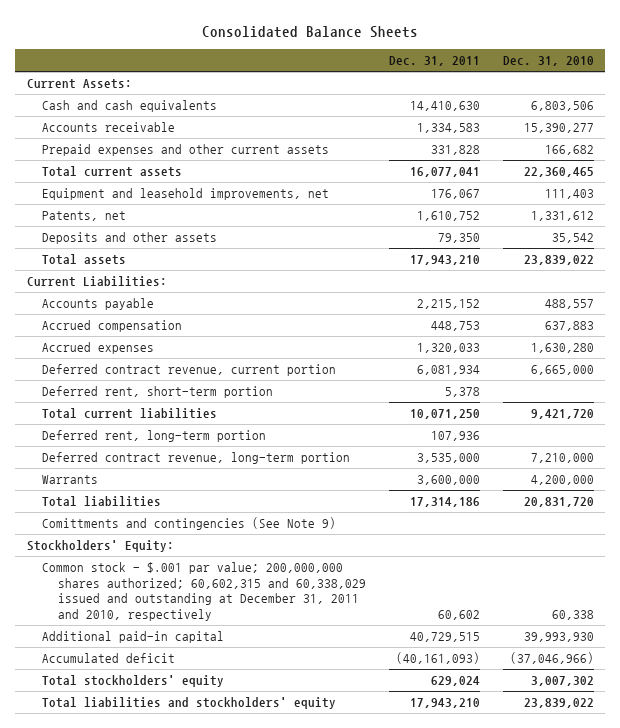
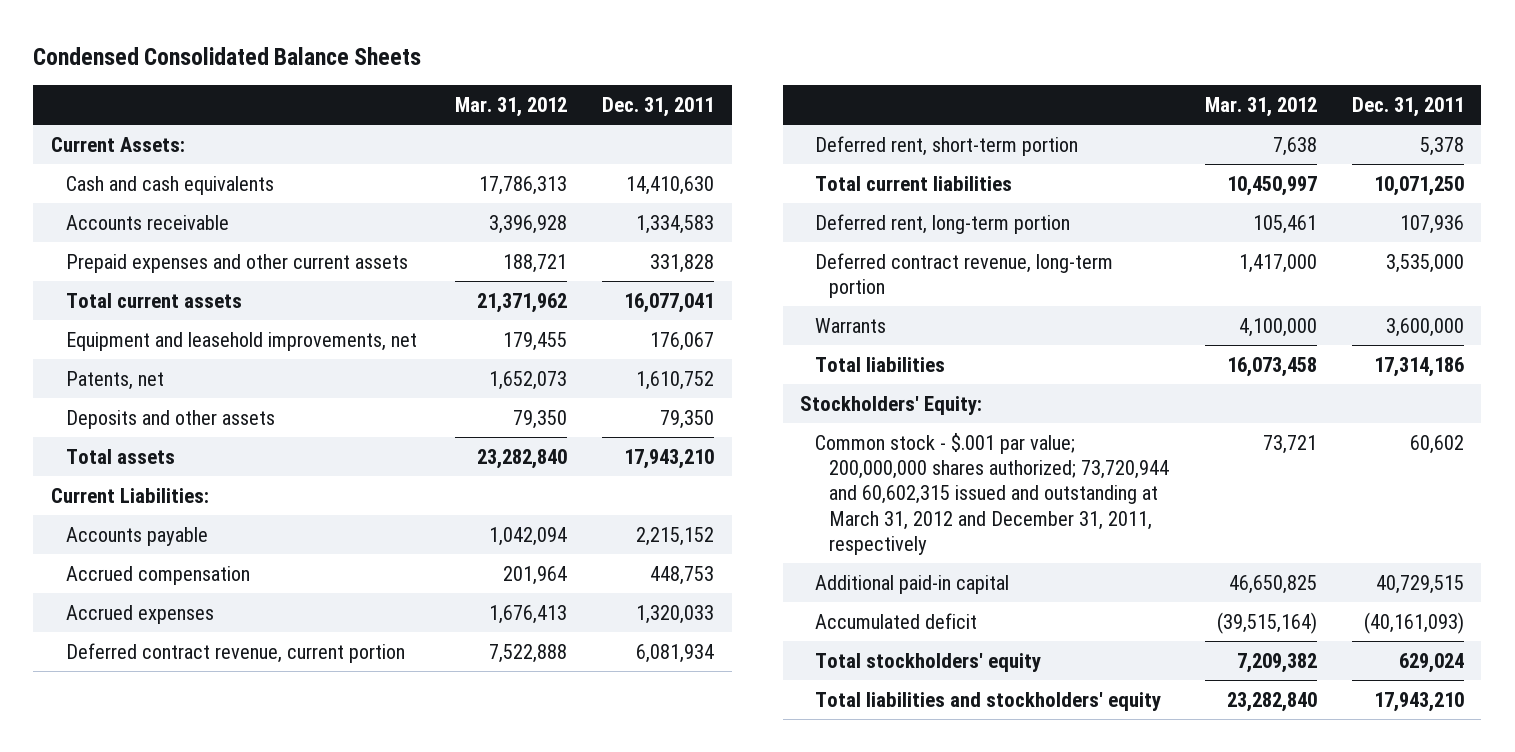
[202,25,419,38] Consolidated Balance Sheets -> [33,46,422,65] Condensed Consolidated Balance Sheets
[502,56,594,67] Dec. 31, 2010 -> none
none -> [455,97,568,118] Mar. 31, 2012
[42,517,337,531] Comittments and contingencies (See Note 9) -> none
[42,562,366,621] Common stock - $.001 par value; 200,000,000 shares authorized; 60,602,315 and 60,338,029 issued and outstanding at December 31, 2011 and 2010, respectively -> [814,432,1170,555] Common stock - $.001 par value; 200,000,000 shares authorized; 73,720,944 and 60,602,315 issued and outstanding at March 31, 2012 and December 31, 2011, respectively

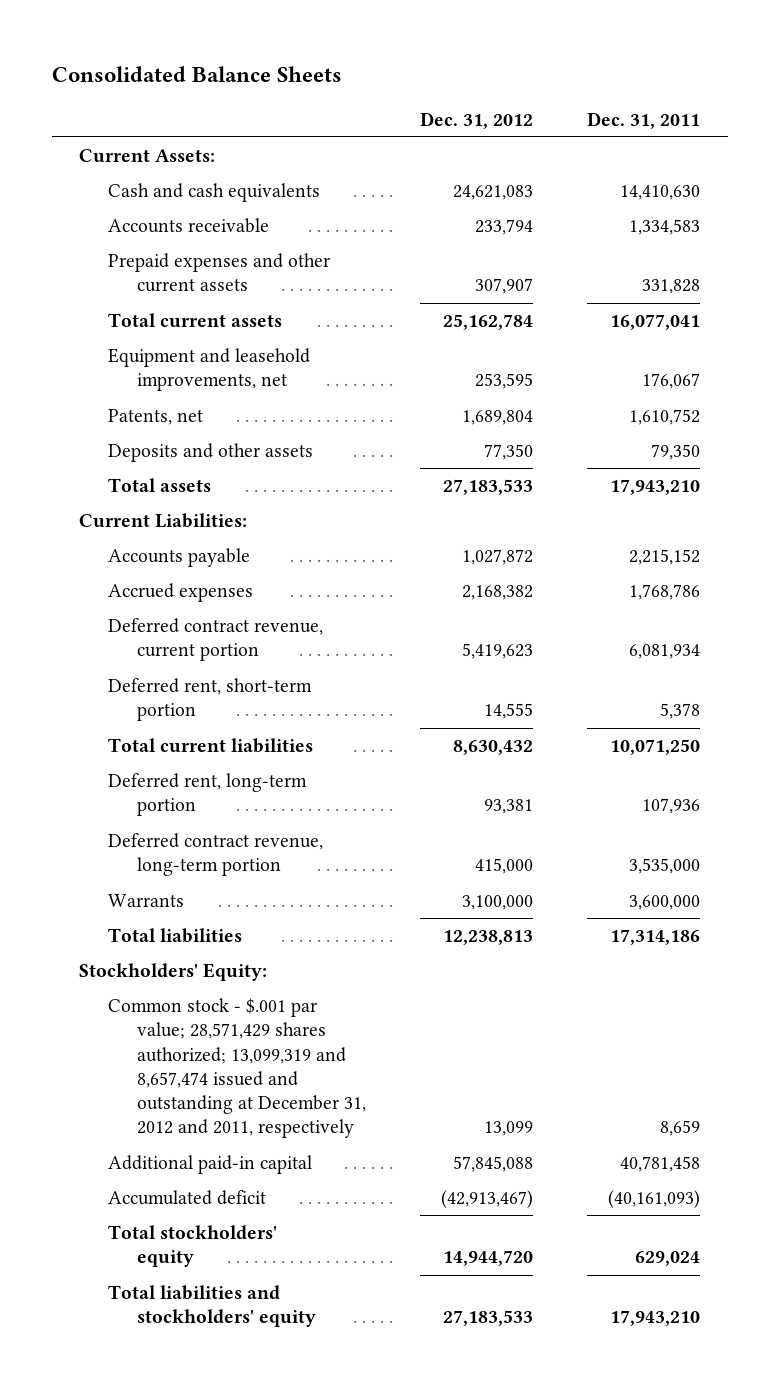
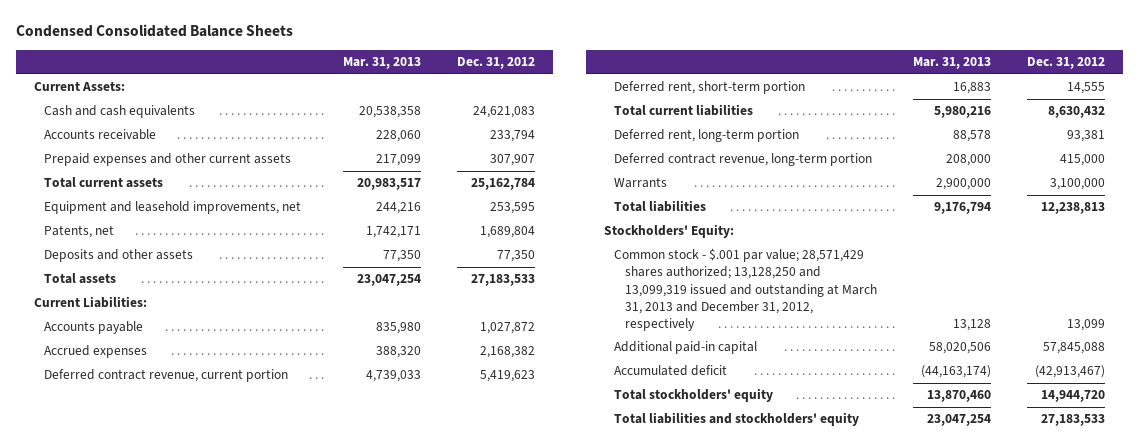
[51,66,342,83] Consolidated Balance Sheets -> [15,24,293,38] Condensed Consolidated Balance Sheets
[587,111,701,129] Dec. 31, 2011 -> none
none -> [342,57,421,70] Mar. 31, 2013
[107,998,366,1139] Common stock - $.001 par value; 28,571,429 shares authorized; 13,099,319 and 8,657,474 issued and outstanding at December 31, 2012 and 2011, respectively -> [614,248,877,331] Common stock - $.001 par value; 28,571,429 shares authorized; 13,128,250 and 13,099,319 issued and outstanding at March 31, 2013 and December 31, 2012, respectively

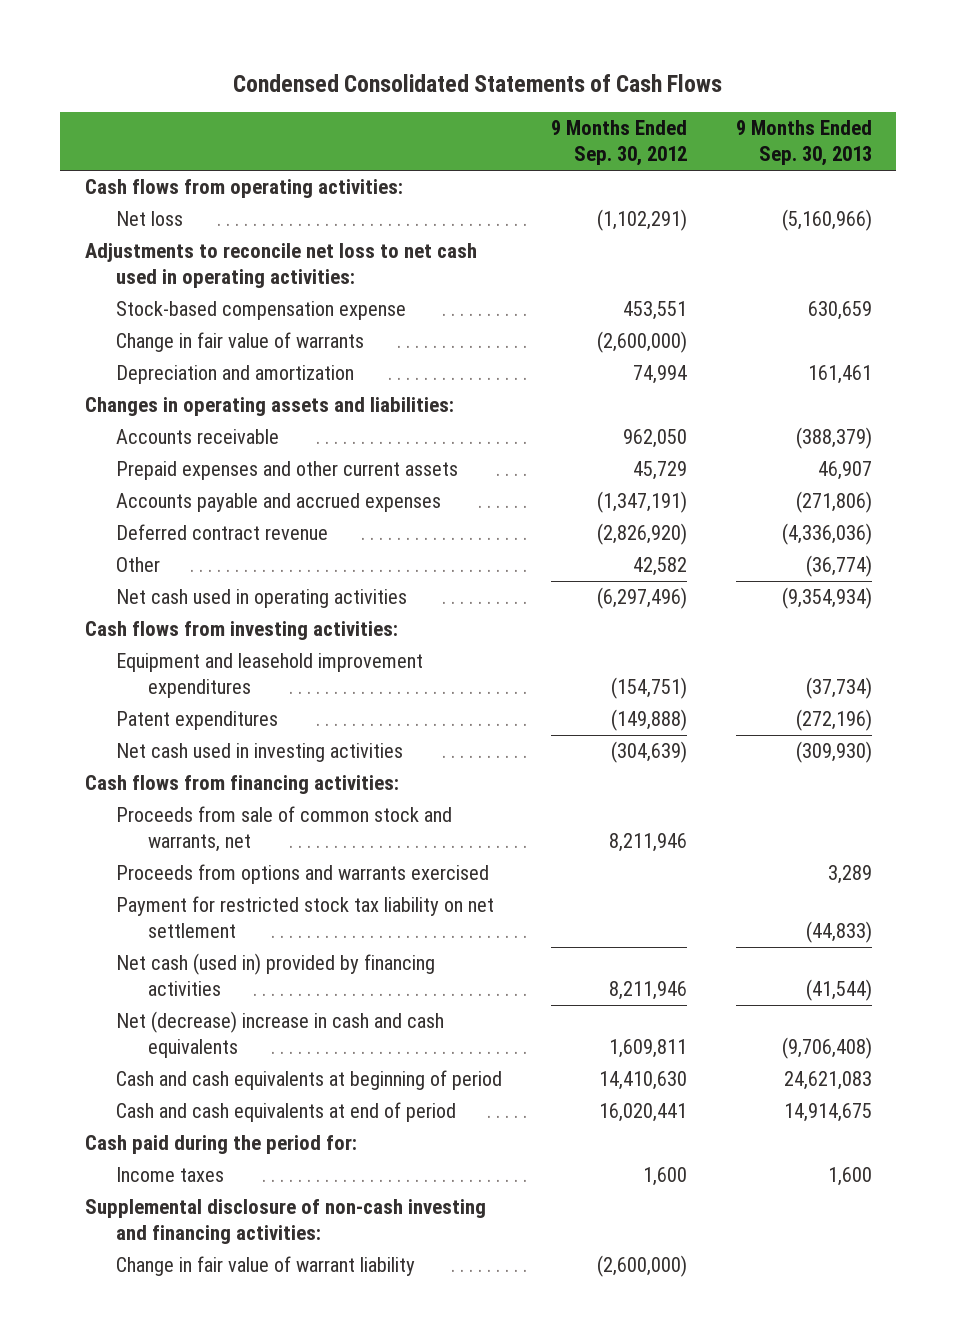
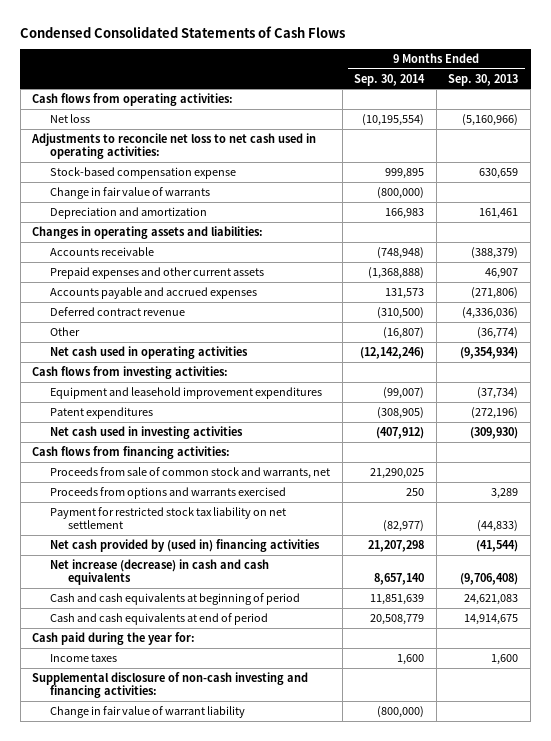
[550,120,687,167] 9 Months Ended Sep. 30, 2012 -> none
none -> [354,73,426,86] Sep. 30, 2014
[116,953,436,997] Net cash (used in) provided by financing activities -> [50,538,321,552] Net cash provided by (used in) financing activities
[116,1011,445,1059] Net (decrease) increase in cash and cash equivalents -> [50,558,270,586] Net increase (decrease) in cash and cash equivalents
[84,1135,357,1155] Cash paid during the period for: -> [32,631,196,645] Cash paid during the year for:

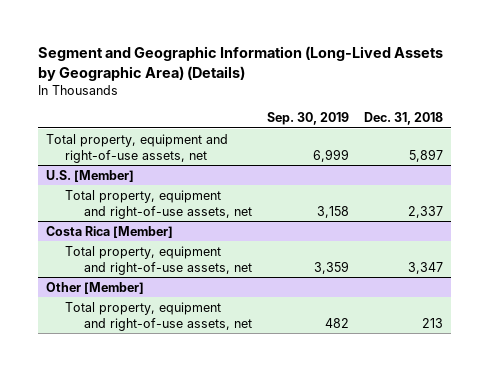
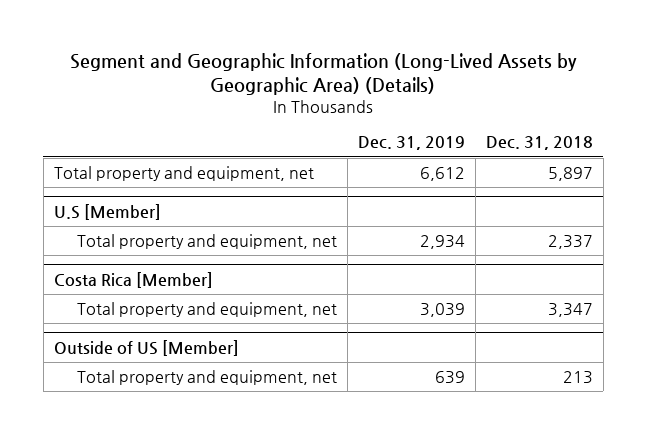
[266,112,349,126] Sep. 30, 2019 -> none
none -> [358,136,466,151] Dec. 31, 2019
[45,133,228,163] Total property, equipment and right-of-use assets, net -> [53,166,314,182] Total property and equipment, net
[45,169,134,182] U.S. [Member] -> [53,203,161,220] U.S [Member]
[64,189,252,219] Total property, equipment and right-of-use assets, net -> [77,234,338,250] Total property and equipment, net
[45,281,144,294] Other [Member] -> none
[64,245,252,275] Total property, equipment and right-of-use assets, net -> [77,302,338,318] Total property and equipment, net
none -> [53,339,239,356] Outside of US [Member]
[64,301,252,331] Total property, equipment and right-of-use assets, net -> [77,370,338,386] Total property and equipment, net

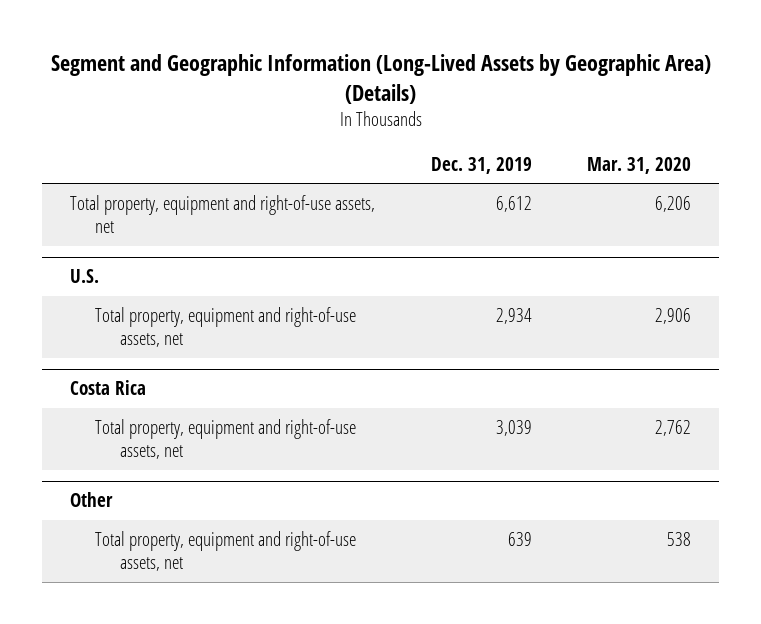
[485,136,593,151] Dec. 31, 2018 -> none
none -> [587,156,692,174] Mar. 31, 2020
[53,339,239,356] Outside of US [Member] -> none
[53,166,314,182] Total property and equipment, net -> [69,194,375,234] Total property, equipment and right-of-use assets, net
[53,203,161,220] U.S [Member] -> [69,269,99,284] U.S.
[77,234,338,250] Total property and equipment, net -> [95,306,357,348] Total property, equipment and right-of-use assets, net
[53,271,213,288] Costa Rica [Member] -> [69,380,146,396] Costa Rica
[77,302,338,318] Total property and equipment, net -> [95,418,357,460] Total property, equipment and right-of-use assets, net
none -> [69,492,113,508] Other
[77,370,338,386] Total property and equipment, net -> [95,530,357,572] Total property, equipment and right-of-use assets, net

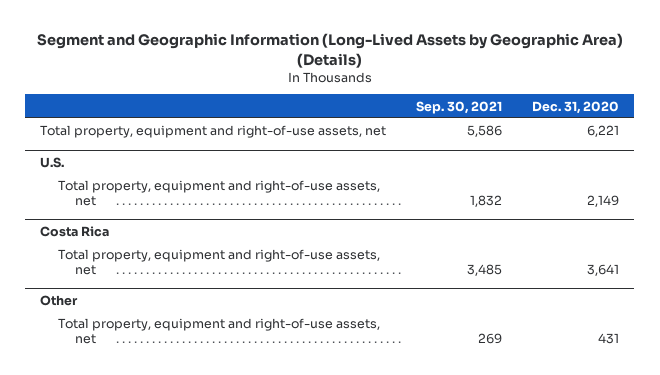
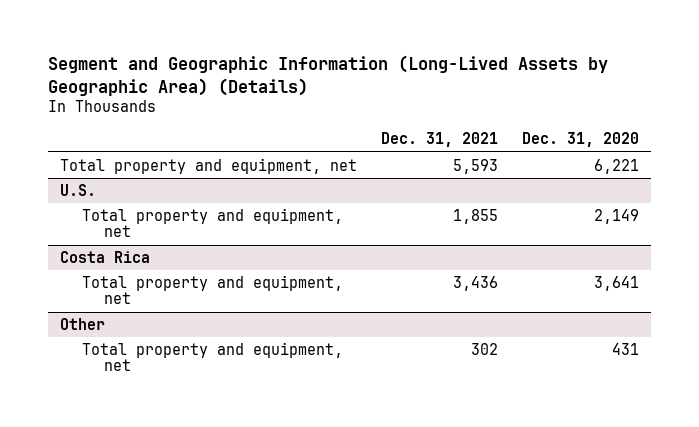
[416,100,503,114] Sep. 30, 2021 -> none
none -> [380,132,498,148] Dec. 31, 2021
[40,125,387,139] Total property, equipment and right-of-use assets, net -> [59,157,357,174] Total property and equipment, net
[57,180,380,207] Total property, equipment and right-of-use assets, net -> [82,207,344,238] Total property and equipment, net
[57,249,380,276] Total property, equipment and right-of-use assets, net -> [82,274,344,305] Total property and equipment, net
[57,318,380,345] Total property, equipment and right-of-use assets, net -> [82,341,344,372] Total property and equipment, net

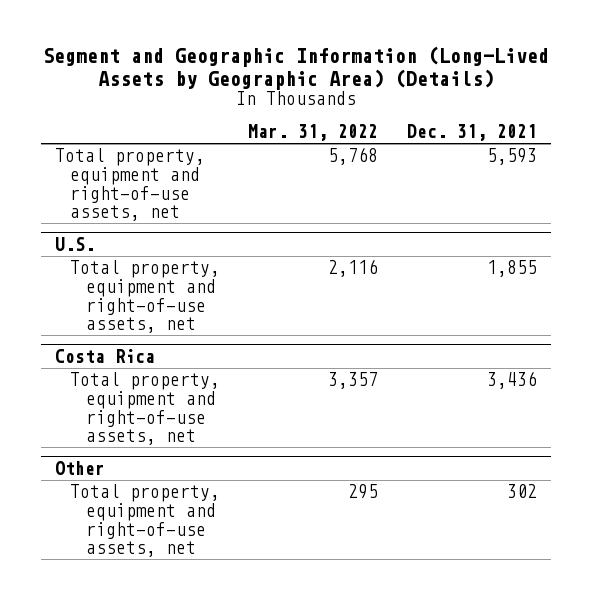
[522,132,640,148] Dec. 31, 2020 -> none
none -> [248,123,379,141] Mar. 31, 2022
[59,157,357,174] Total property and equipment, net -> [54,148,205,222] Total property, equipment and right-of-use assets, net
[82,207,344,238] Total property and equipment, net -> [70,260,221,334] Total property, equipment and right-of-use assets, net
[82,274,344,305] Total property and equipment, net -> [70,372,221,446] Total property, equipment and right-of-use assets, net
[82,341,344,372] Total property and equipment, net -> [70,484,221,558] Total property, equipment and right-of-use assets, net

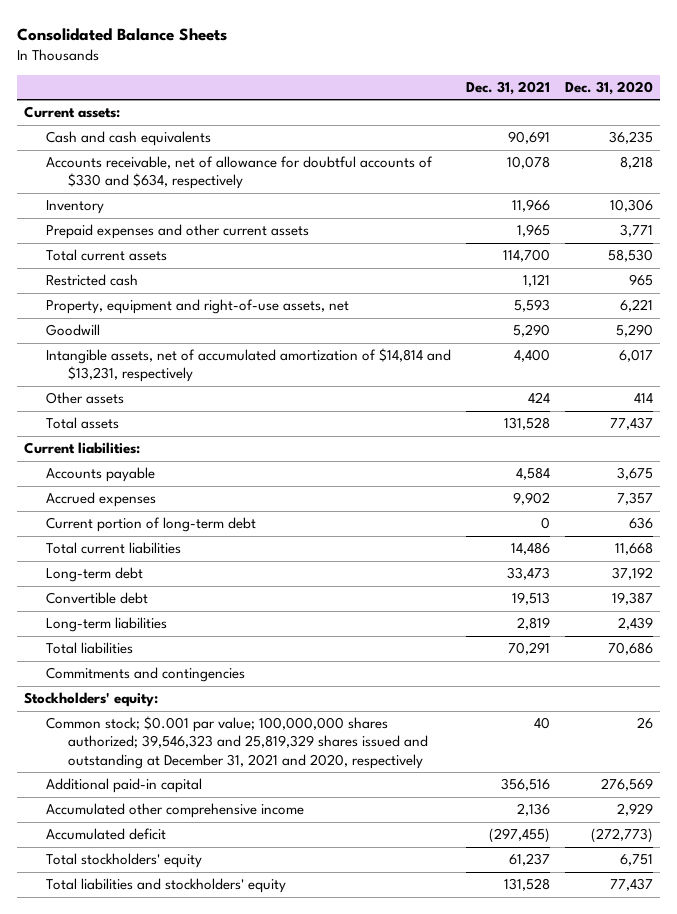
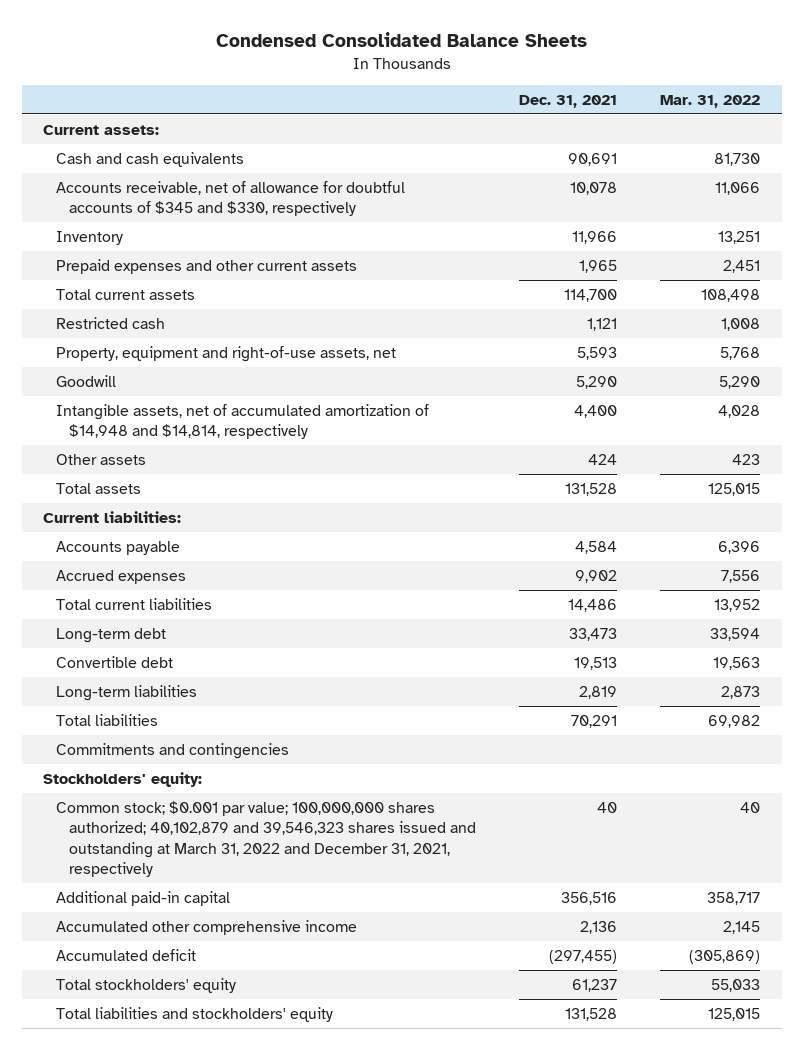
[16,27,227,41] Consolidated Balance Sheets -> [215,31,587,47] Condensed Consolidated Balance Sheets
[565,80,654,95] Dec. 31, 2020 -> none
none -> [660,94,761,108] Mar. 31, 2022
[46,156,434,190] Accounts receivable, net of allowance for doubtful accounts of $330 and $634, respectively -> [56,180,406,217] Accounts receivable, net of allowance for doubtful accounts of $345 and $330, respectively
[46,348,452,383] Intangible assets, net of accumulated amortization of $14,814 and $13,231, respectively -> [56,403,430,440] Intangible assets, net of accumulated amortization of $14,948 and $14,814, respectively
[46,517,257,533] Current portion of long-term debt -> none
[46,716,429,769] Common stock; $0.001 par value; 100,000,000 shares authorized; 39,546,323 and 25,819,329 shares issued and outstanding at December 31, 2021 and 2020, respectively -> [56,800,476,878] Common stock; $0.001 par value; 100,000,000 shares authorized; 40,102,879 and 39,546,323 shares issued and outstanding at March 31, 2022 and December 31, 2021, respectively

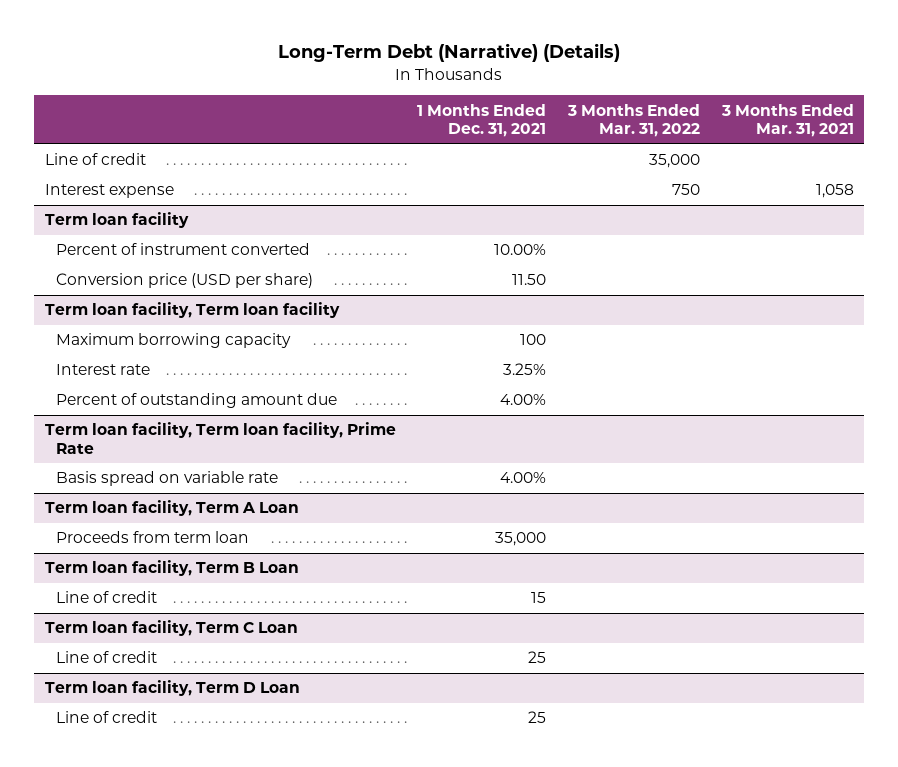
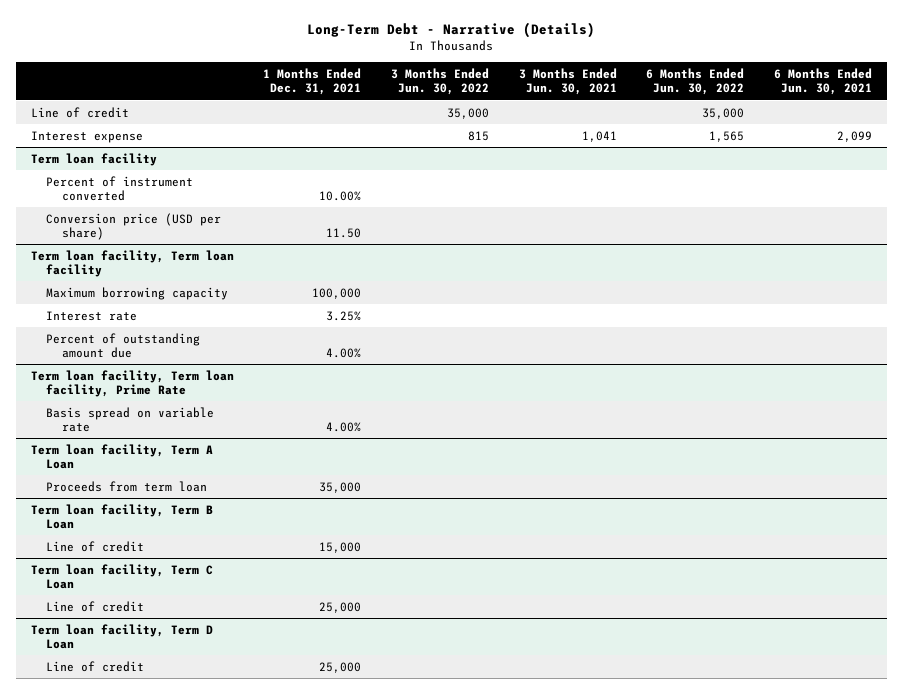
[278,43,621,63] Long-Term Debt (Narrative) (Details) -> [307,22,596,39] Long-Term Debt - Narrative (Details)
[566,103,700,138] 3 Months Ended Mar. 31, 2022 -> none
[720,103,854,138] 3 Months Ended Mar. 31, 2021 -> none
none -> [390,67,489,96] 3 Months Ended Jun. 30, 2022
none -> [518,67,617,96] 3 Months Ended Jun. 30, 2021
none -> [646,67,745,96] 6 Months Ended Jun. 30, 2022
none -> [773,67,872,96] 6 Months Ended Jun. 30, 2021
[520,334,547,346] 100 -> [312,287,362,299] 100,000
[531,592,547,604] 15 -> [319,541,362,553] 15,000
[528,651,547,664] 25 -> [319,601,362,613] 25,000
[528,711,547,724] 25 -> [319,661,362,673] 25,000

